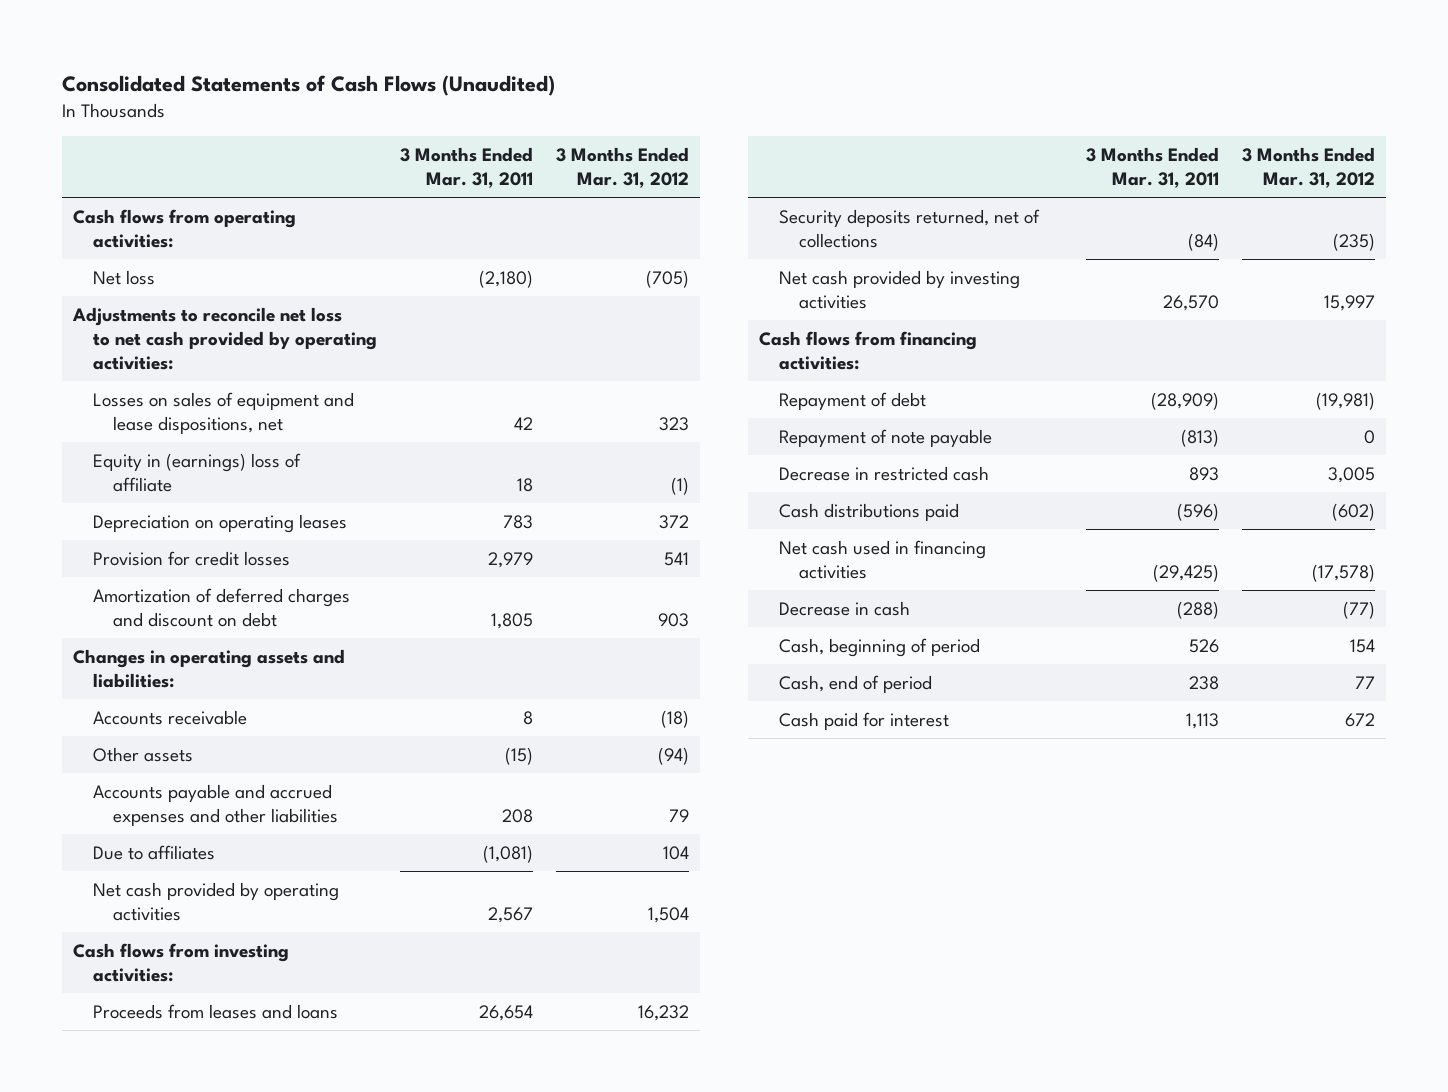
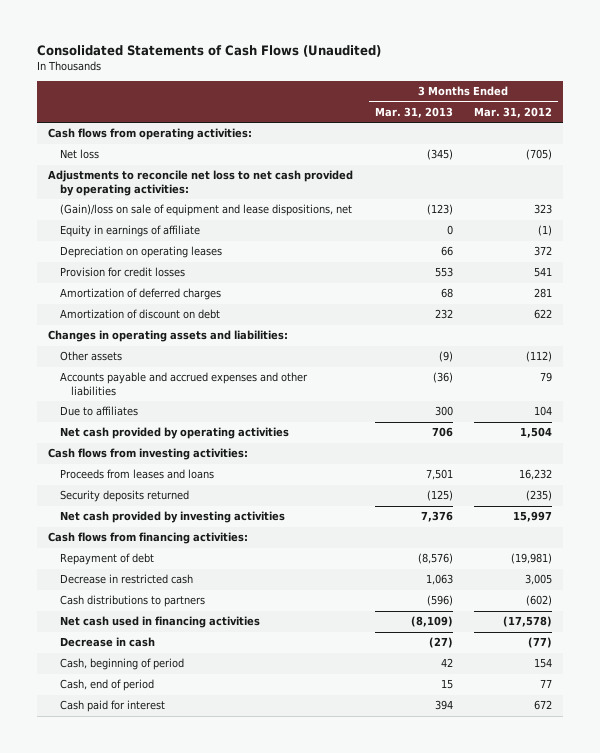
[399,147,533,189] 3 Months Ended Mar. 31, 2011 -> none
none -> [374,106,453,118] Mar. 31, 2013
[93,391,355,434] Losses on sales of equipment and lease dispositions, net -> [59,204,352,217] (Gain)/loss on sale of equipment and lease dispositions, net
[93,452,302,492] Equity in (earnings) loss of affiliate -> [59,225,200,238] Equity in earnings of affiliate
[93,587,351,627] Amortization of deferred charges and discount on debt -> [59,288,221,301] Amortization of deferred charges
[657,612,689,627] 903 -> [534,288,553,299] 281
none -> [59,309,220,320] Amortization of discount on debt
[93,709,248,725] Accounts receivable -> none
[657,746,689,765] (94) -> [526,351,553,363] (112)
[779,208,1041,248] Security deposits returned, net of collections -> [59,490,189,503] Security deposits returned
[779,428,993,447] Repayment of note payable -> none
[779,502,960,521] Cash distributions paid -> none
none -> [59,595,205,608] Cash distributions to partners

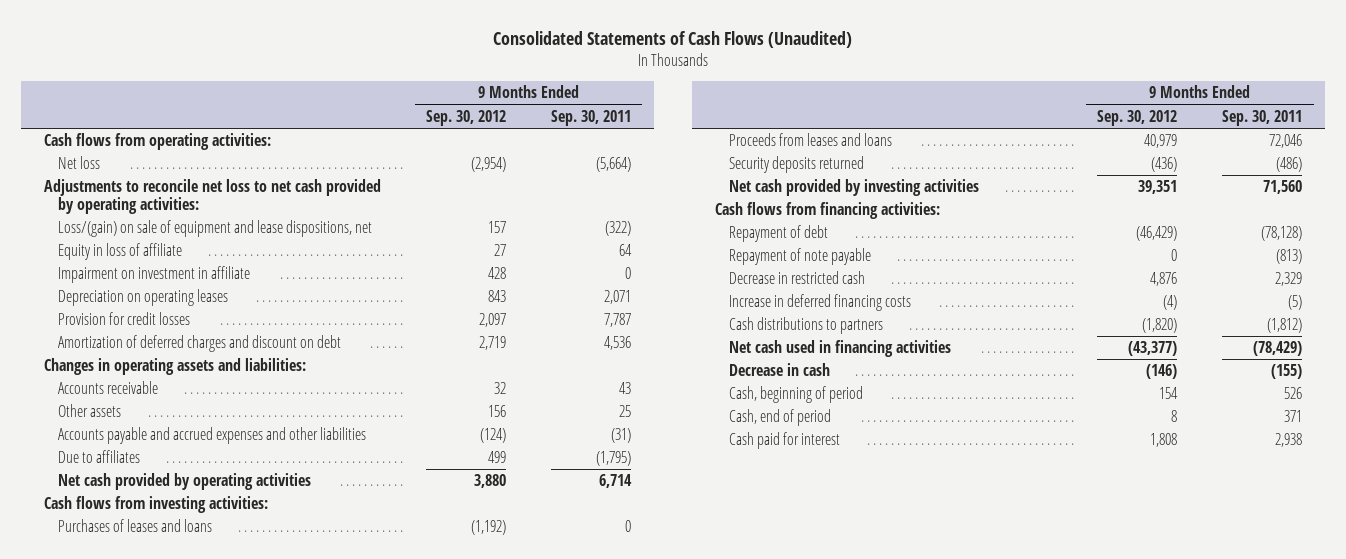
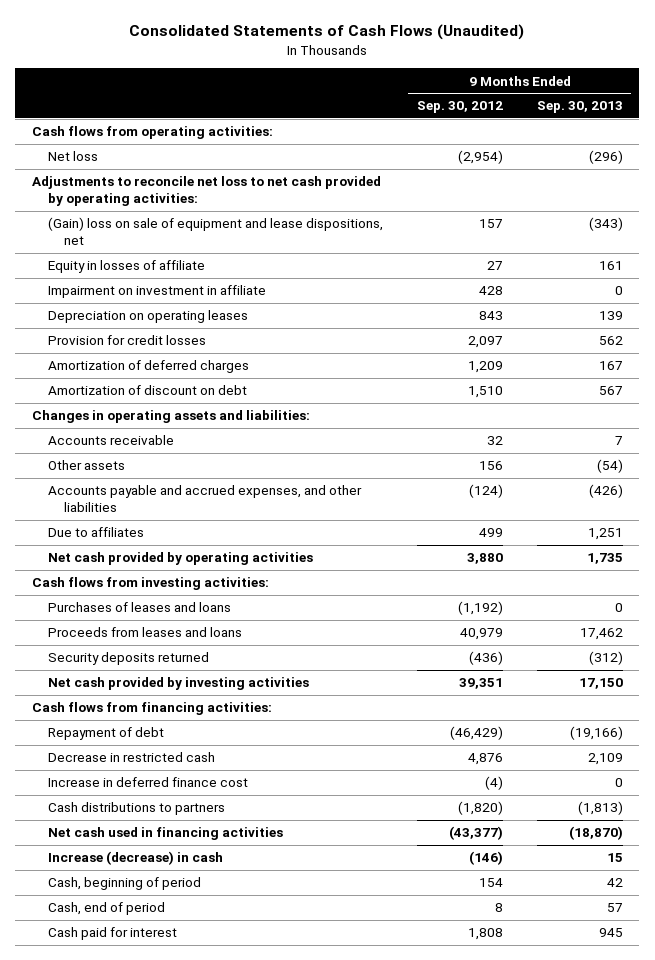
[551,109,632,126] Sep. 30, 2011 -> none
none -> [536,101,623,114] Sep. 30, 2013
[57,220,372,238] Loss/(gain) on sale of equipment and lease dispositions, net -> [47,217,383,246] (Gain) loss on sale of equipment and lease dispositions, net
[57,243,182,261] Equity in loss of affiliate -> [47,260,205,274] Equity in losses of affiliate
[57,335,341,353] Amortization of deferred charges and discount on debt -> [47,360,249,374] Amortization of deferred charges
[478,336,506,351] 2,719 -> [467,361,503,374] 1,209
none -> [47,385,247,396] Amortization of discount on debt
[57,427,366,445] Accounts payable and accrued expenses and other liabilities -> [47,485,362,513] Accounts payable and accrued expenses, and other liabilities
[728,248,871,266] Repayment of note payable -> none
[728,294,911,312] Increase in deferred financing costs -> [47,777,248,788] Increase in deferred finance cost
[728,363,830,377] Decrease in cash -> [47,851,223,866] Increase (decrease) in cash

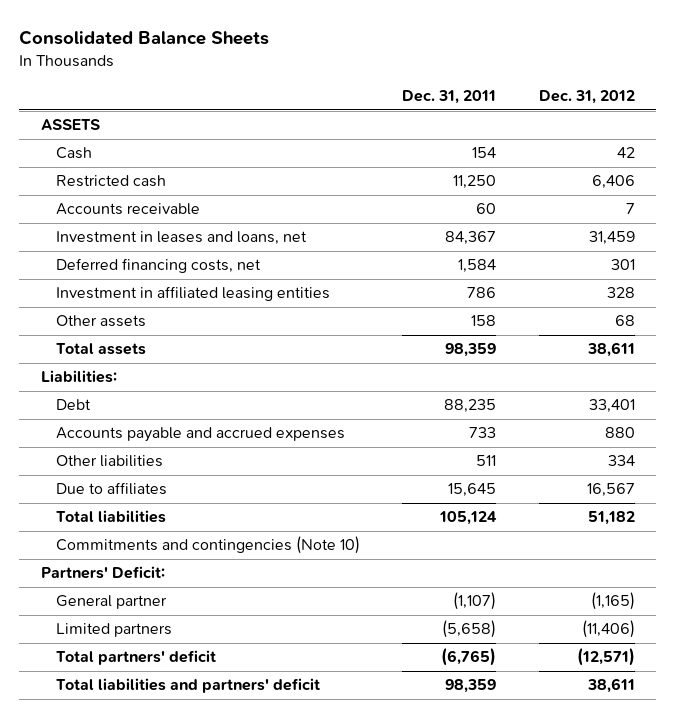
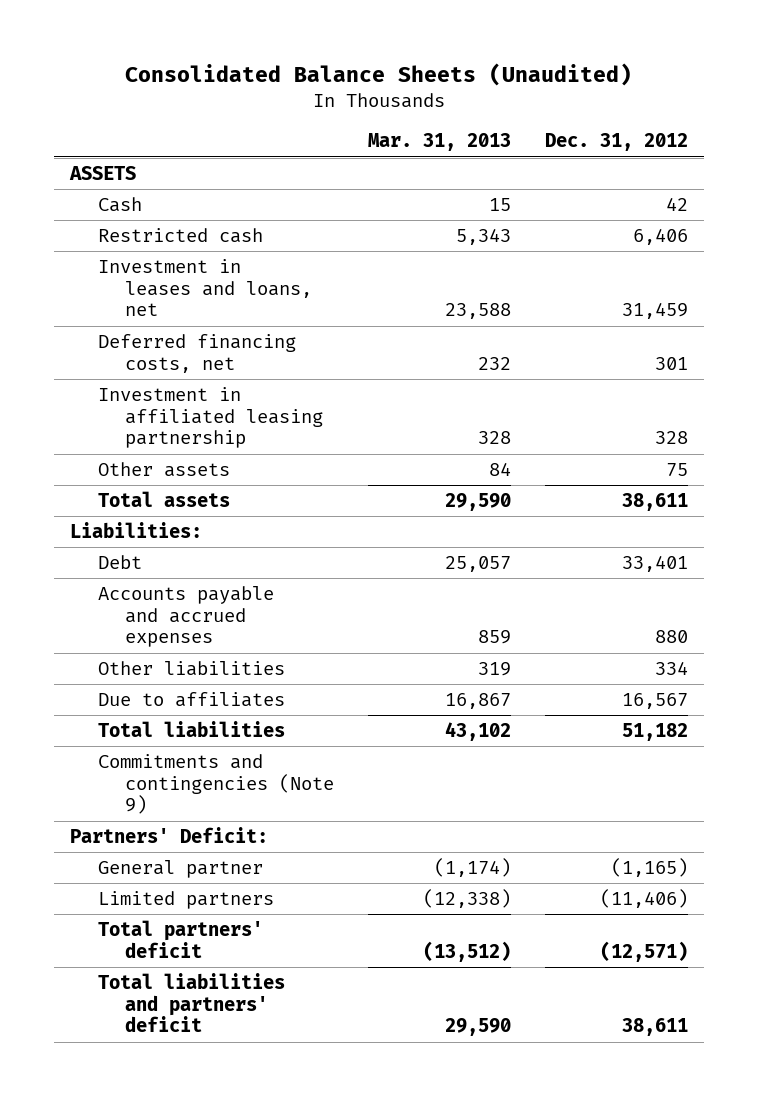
[19,30,270,46] Consolidated Balance Sheets -> [125,63,633,87] Consolidated Balance Sheets (Unaudited)
[402,90,497,105] Dec. 31, 2011 -> none
none -> [368,133,512,152] Mar. 31, 2013
[55,203,200,216] Accounts receivable -> none
[55,286,330,302] Investment in affiliated leasing entities -> [97,387,324,449] Investment in affiliated leasing partnership
[614,315,635,327] 68 -> [665,463,688,477] 75
[55,536,360,555] Commitments and contingencies (Note 10) -> [97,754,335,815] Commitments and contingencies (Note 9)

